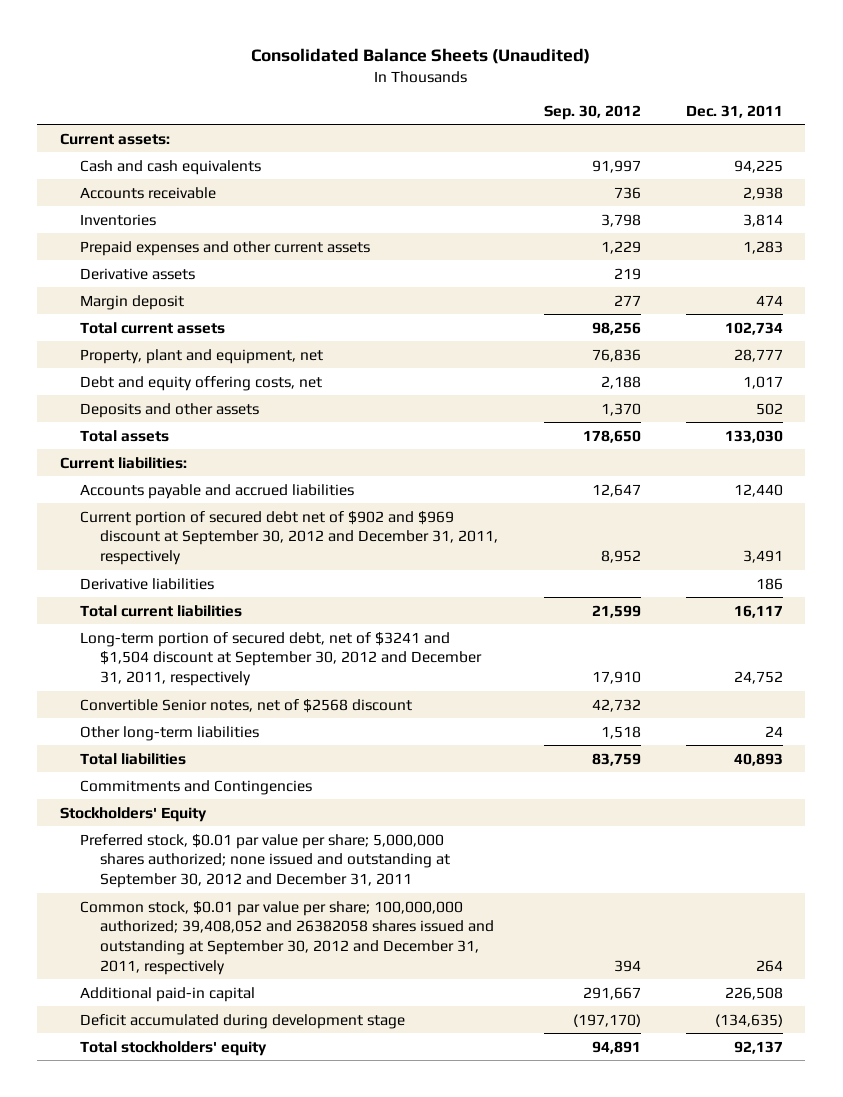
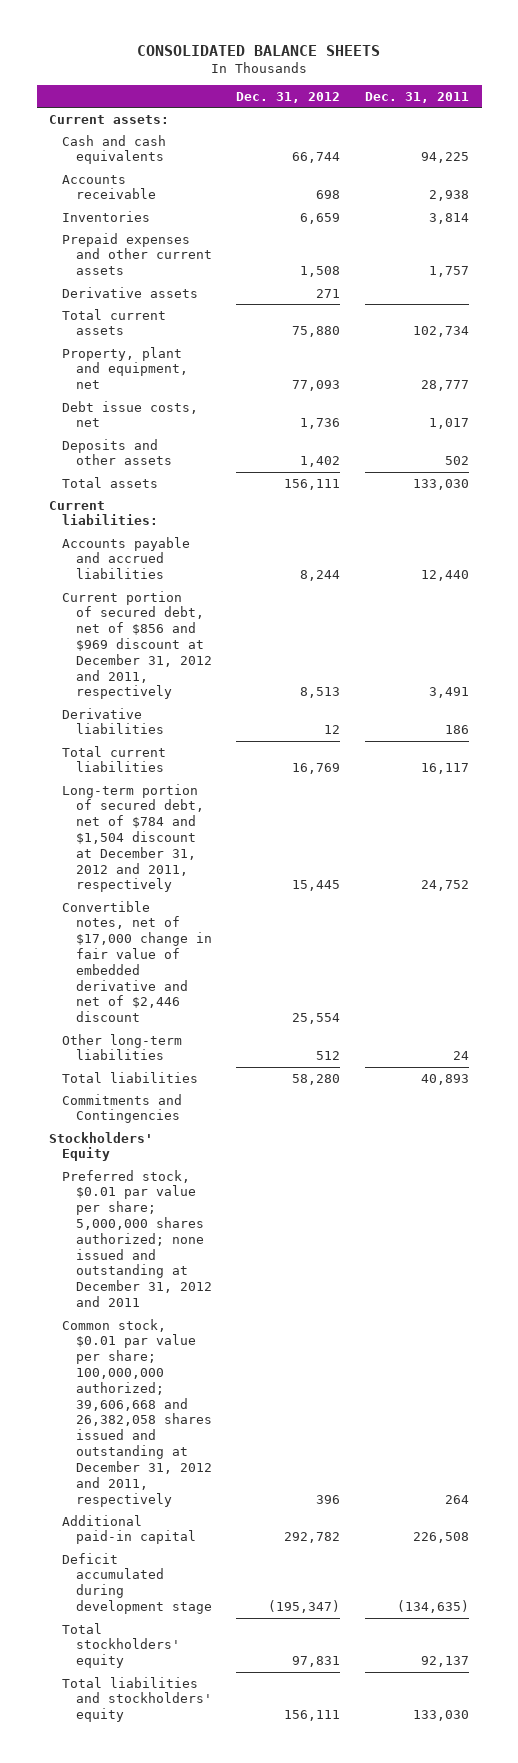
[251,48,591,65] Consolidated Balance Sheets (Unaudited) -> [137,44,381,56] CONSOLIDATED BALANCE SHEETS
[543,104,641,120] Sep. 30, 2012 -> none
none -> [236,91,341,103] Dec. 31, 2012
[742,240,783,254] 1,283 -> [429,266,470,278] 1,757
[80,294,185,310] Margin deposit -> none
[80,375,323,391] Debt and equity offering costs, net -> [62,400,199,428] Debt issue costs, net
[80,510,499,566] Current portion of secured debt net of $902 and $969 discount at September 30, 2012 and December 31, 2011, respectively -> [62,590,212,700] Current portion of secured debt, net of $856 and $969 discount at December 31, 2012 and 2011, respectively
[80,631,483,687] Long-term portion of secured debt, net of $3241 and $1,504 discount at September 30, 2012 and December 31, 2011, respectively -> [62,783,204,893] Long-term portion of secured debt, net of $784 and $1,504 discount at December 31, 2012 and 2011, respectively
[80,698,413,713] Convertible Senior notes, net of $2568 discount -> [62,900,212,1023] Convertible notes, net of $17,000 change in fair value of embedded derivative and net of $2,446 discount
[80,833,451,889] Preferred stock, $0.01 par value per share; 5,000,000 shares authorized; none issued and outstanding at September 30, 2012 and December 31, 2011 -> [62,1169,212,1308] Preferred stock, $0.01 par value per share; 5,000,000 shares authorized; none issued and outstanding at December 31, 2012 and 2011
[80,900,495,975] Common stock, $0.01 par value per share; 100,000,000 authorized; 39,408,052 and 26382058 shares issued and outstanding at September 30, 2012 and December 31, 2011, respectively -> [62,1318,212,1507] Common stock, $0.01 par value per share; 100,000,000 authorized; 39,606,668 and 26,382,058 shares issued and outstanding at December 31, 2012 and 2011, respectively
none -> [62,1676,212,1723] Total liabilities and stockholders' equity

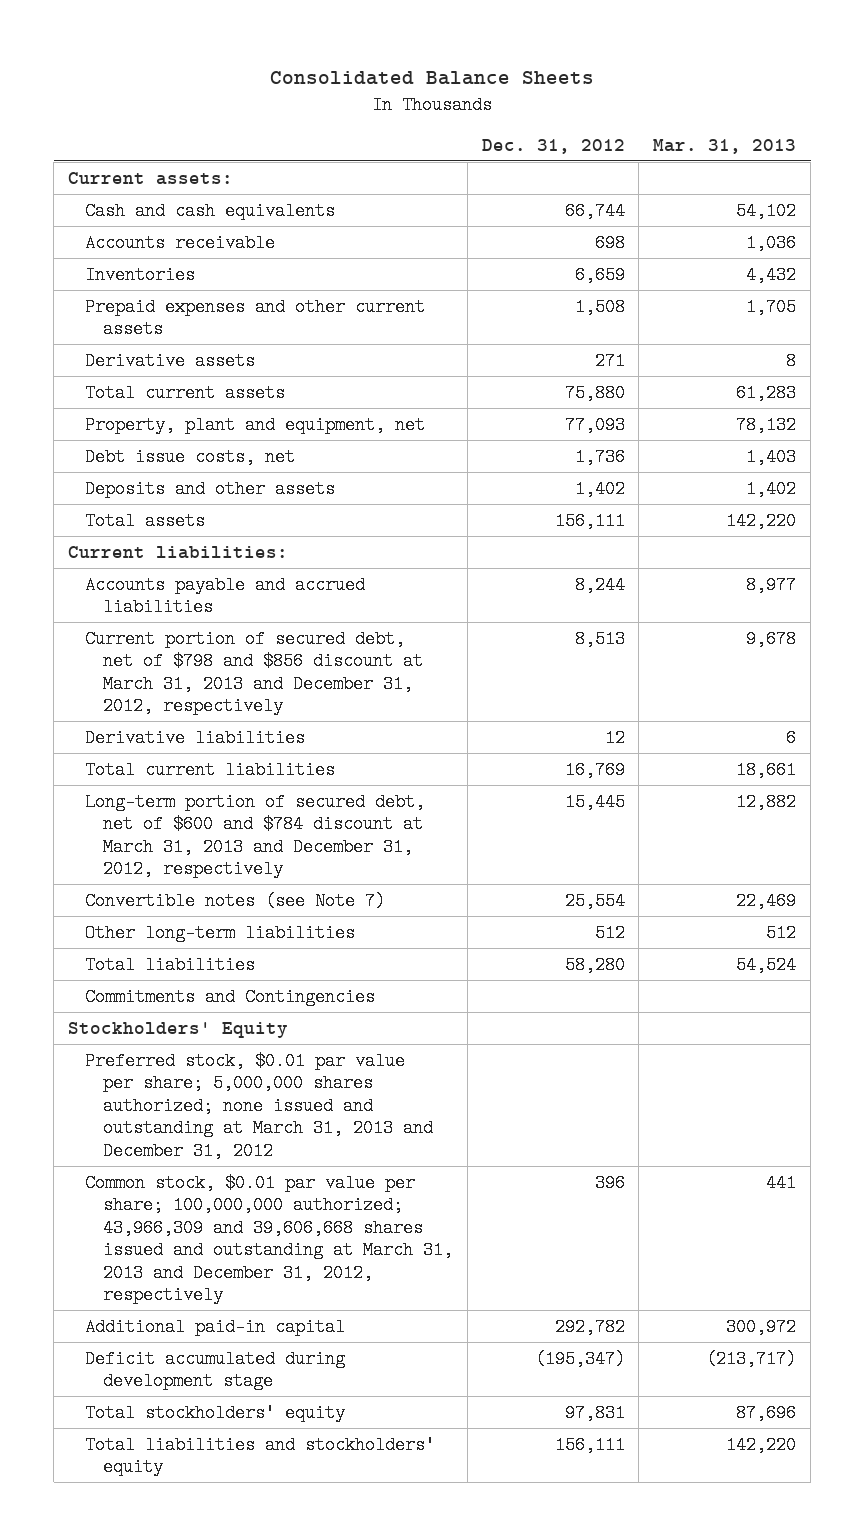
[137,44,381,56] CONSOLIDATED BALANCE SHEETS -> [270,70,595,85] Consolidated Balance Sheets
[365,91,470,103] Dec. 31, 2011 -> none
none -> [653,138,797,154] Mar. 31, 2013
[62,590,212,700] Current portion of secured debt, net of $856 and $969 discount at December 31, 2012 and 2011, respectively -> [85,629,423,716] Current portion of secured debt, net of $798 and $856 discount at March 31, 2013 and December 31, 2012, respectively
[62,783,204,893] Long-term portion of secured debt, net of $784 and $1,504 discount at December 31, 2012 and 2011, respectively -> [85,792,426,879] Long-term portion of secured debt, net of $600 and $784 discount at March 31, 2013 and December 31, 2012, respectively
[62,900,212,1023] Convertible notes, net of $17,000 change in fair value of embedded derivative and net of $2,446 discount -> [85,891,386,910] Convertible notes (see Note 7)
[62,1169,212,1308] Preferred stock, $0.01 par value per share; 5,000,000 shares authorized; none issued and outstanding at December 31, 2012 and 2011 -> [85,1051,433,1160] Preferred stock, $0.01 par value per share; 5,000,000 shares authorized; none issued and outstanding at March 31, 2013 and December 31, 2012
[62,1318,212,1507] Common stock, $0.01 par value per share; 100,000,000 authorized; 39,606,668 and 26,382,058 shares issued and outstanding at December 31, 2012 and 2011, respectively -> [85,1173,453,1305] Common stock, $0.01 par value per share; 100,000,000 authorized; 43,966,309 and 39,606,668 shares issued and outstanding at March 31, 2013 and December 31, 2012, respectively

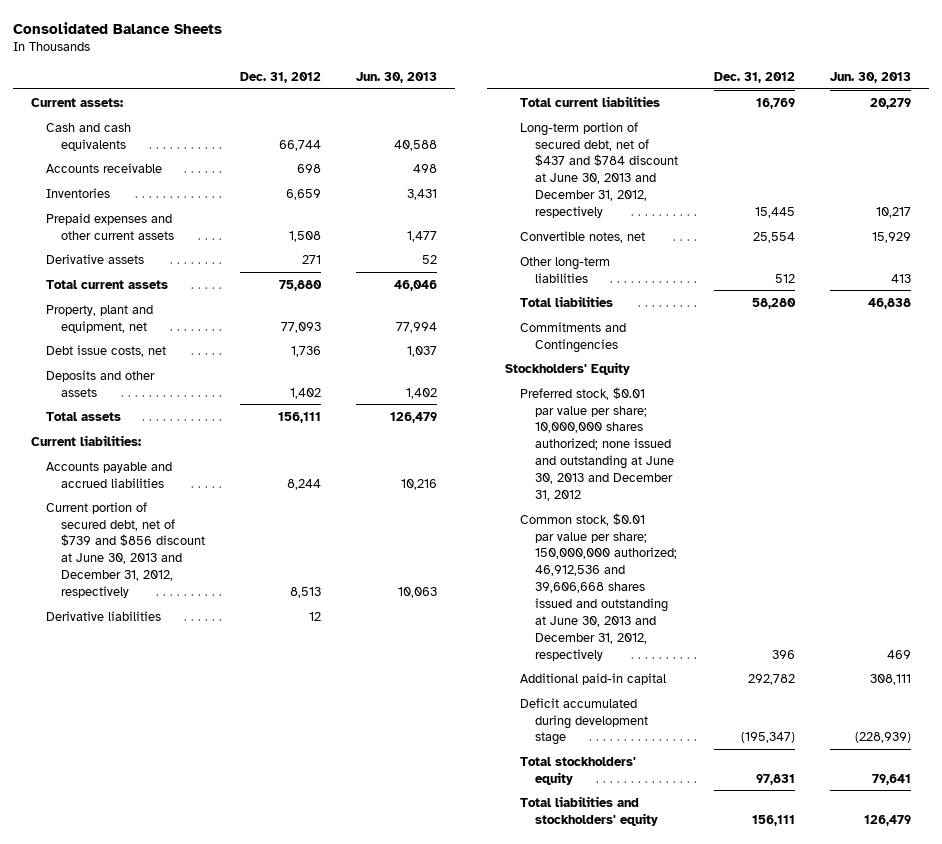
[653,138,797,154] Mar. 31, 2013 -> none
none -> [356,72,438,84] Jun. 30, 2013
[85,629,423,716] Current portion of secured debt, net of $798 and $856 discount at March 31, 2013 and December 31, 2012, respectively -> [45,501,205,599] Current portion of secured debt, net of $739 and $856 discount at June 30, 2013 and December 31, 2012, respectively
[85,792,426,879] Long-term portion of secured debt, net of $600 and $784 discount at March 31, 2013 and December 31, 2012, respectively -> [520,121,679,219] Long-term portion of secured debt, net of $437 and $784 discount at June 30, 2013 and December 31, 2012, respectively
[85,891,386,910] Convertible notes (see Note 7) -> [520,230,646,243] Convertible notes, net
[85,1051,433,1160] Preferred stock, $0.01 par value per share; 5,000,000 shares authorized; none issued and outstanding at March 31, 2013 and December 31, 2012 -> [520,386,675,501] Preferred stock, $0.01 par value per share; 10,000,000 shares authorized; none issued and outstanding at June 30, 2013 and December 31, 2012
[85,1173,453,1305] Common stock, $0.01 par value per share; 100,000,000 authorized; 43,966,309 and 39,606,668 shares issued and outstanding at March 31, 2013 and December 31, 2012, respectively -> [520,512,678,661] Common stock, $0.01 par value per share; 150,000,000 authorized; 46,912,536 and 39,606,668 shares issued and outstanding at June 30, 2013 and December 31, 2012, respectively

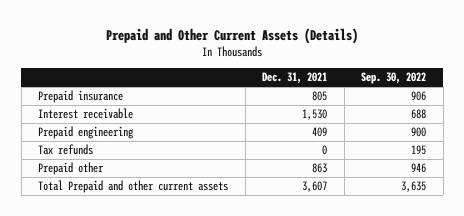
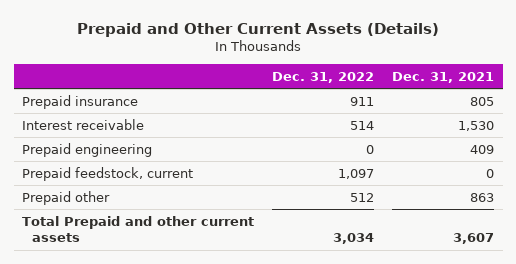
[361,72,427,85] Sep. 30, 2022 -> none
none -> [272,71,375,83] Dec. 31, 2022
[38,144,94,156] Tax refunds -> none
none -> [22,166,194,181] Prepaid feedstock, current

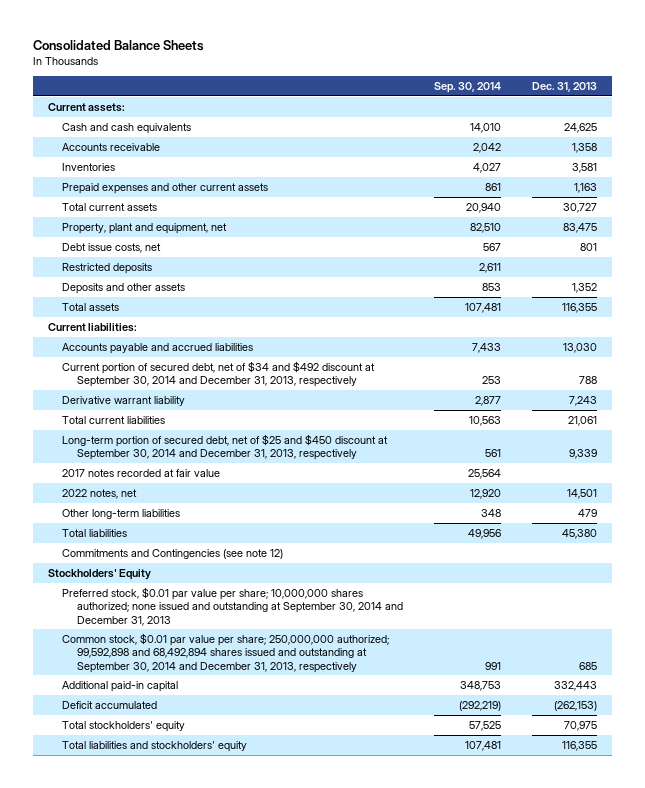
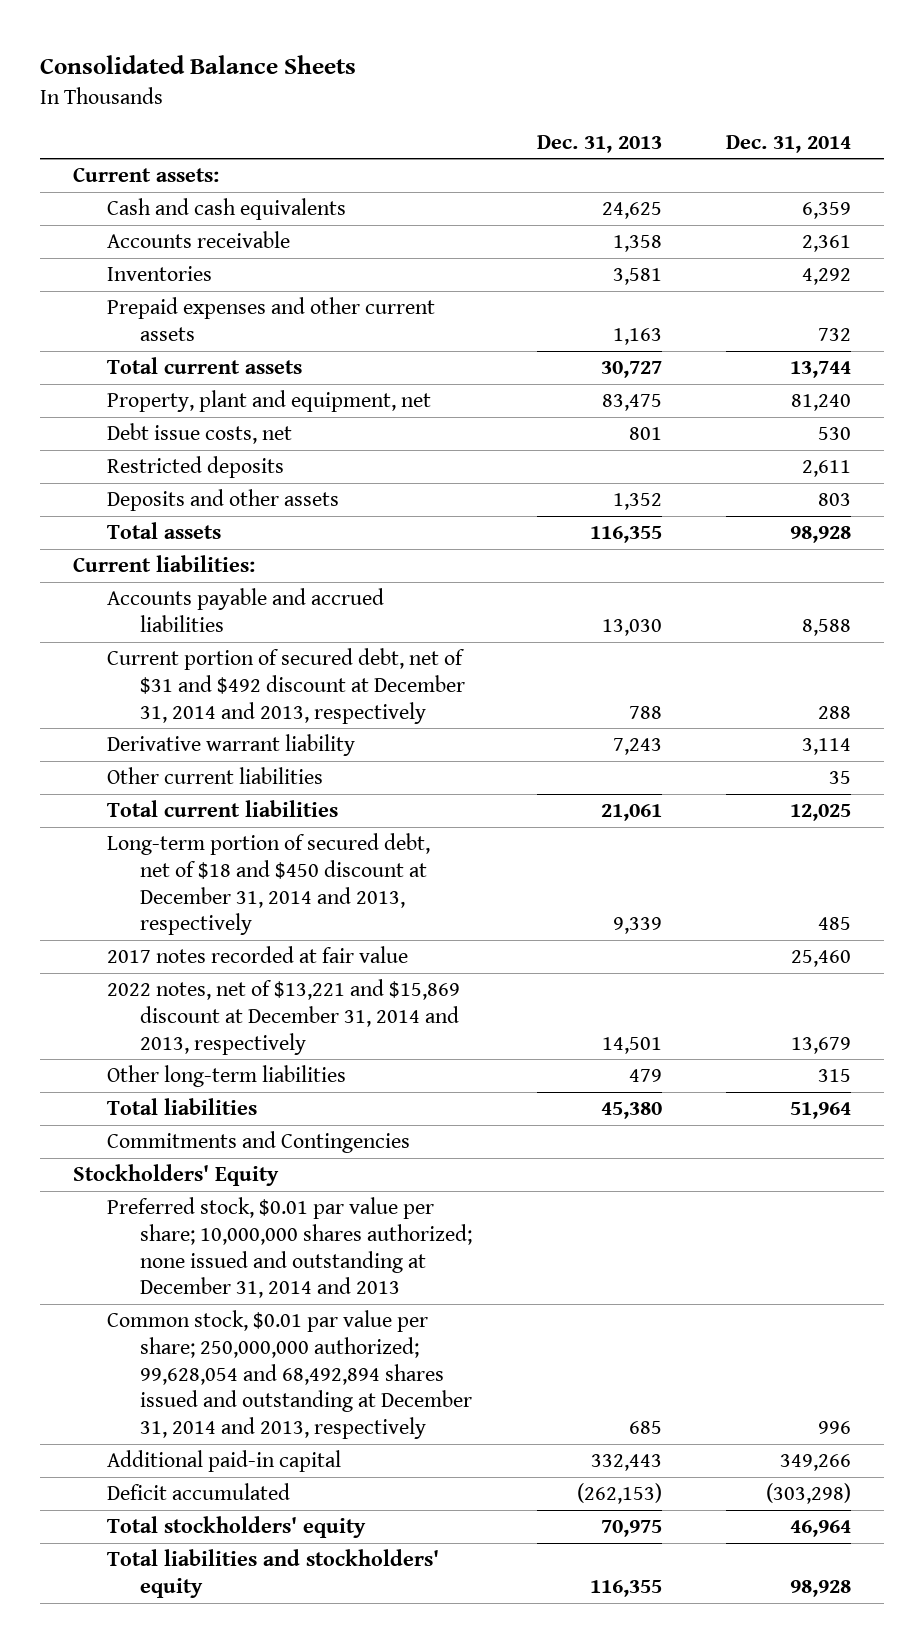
[433,82,501,94] Sep. 30, 2014 -> none
none -> [726,134,852,153] Dec. 31, 2014
[62,360,376,388] Current portion of secured debt, net of $34 and $492 discount at September 30, 2014 and December 31, 2013, respectively -> [106,648,466,724] Current portion of secured debt, net of $31 and $492 discount at December 31, 2014 and 2013, respectively
none -> [106,767,323,785] Other current liabilities
[62,433,389,461] Long-term portion of secured debt, net of $25 and $450 discount at September 30, 2014 and December 31, 2013, respectively -> [106,833,430,936] Long-term portion of secured debt, net of $18 and $450 discount at December 31, 2014 and 2013, respectively
[62,488,138,499] 2022 notes, net -> [106,979,460,1055] 2022 notes, net of $13,221 and $15,869 discount at December 31, 2014 and 2013, respectively
[62,548,284,559] Commitments and Contingencies (see note 12) -> [106,1131,410,1154] Commitments and Contingencies
[62,586,404,626] Preferred stock, $0.01 par value per share; 10,000,000 shares authorized; none issued and outstanding at September 30, 2014 and December 31, 2013 -> [106,1197,473,1299] Preferred stock, $0.01 par value per share; 10,000,000 shares authorized; none issued and outstanding at December 31, 2014 and 2013
[62,632,390,673] Common stock, $0.01 par value per share; 250,000,000 authorized; 99,592,898 and 68,492,894 shares issued and outstanding at September 30, 2014 and December 31, 2013, respectively -> [106,1310,473,1440] Common stock, $0.01 par value per share; 250,000,000 authorized; 99,628,054 and 68,492,894 shares issued and outstanding at December 31, 2014 and 2013, respectively

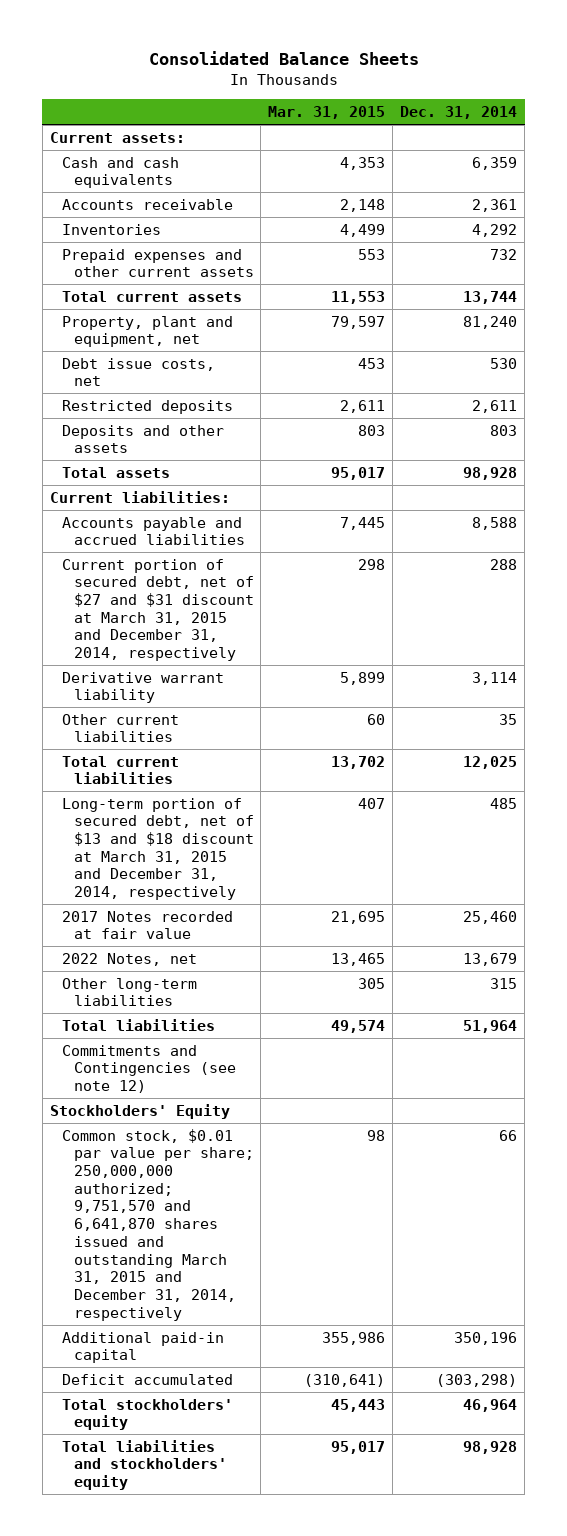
[536,134,662,153] Dec. 31, 2013 -> none
none -> [268,106,386,120] Mar. 31, 2015
[106,648,466,724] Current portion of secured debt, net of $31 and $492 discount at December 31, 2014 and 2013, respectively -> [61,558,254,662] Current portion of secured debt, net of $27 and $31 discount at March 31, 2015 and December 31, 2014, respectively
[106,833,430,936] Long-term portion of secured debt, net of $18 and $450 discount at December 31, 2014 and 2013, respectively -> [61,797,254,901] Long-term portion of secured debt, net of $13 and $18 discount at March 31, 2015 and December 31, 2014, respectively
[106,946,408,964] 2017 notes recorded at fair value -> [61,910,233,940] 2017 Notes recorded at fair value
[106,979,460,1055] 2022 notes, net of $13,221 and $15,869 discount at December 31, 2014 and 2013, respectively -> [61,952,197,966] 2022 Notes, net
[106,1131,410,1154] Commitments and Contingencies -> [61,1044,236,1094] Commitments and Contingencies (see note 12)
[106,1197,473,1299] Preferred stock, $0.01 par value per share; 10,000,000 shares authorized; none issued and outstanding at December 31, 2014 and 2013 -> none
[106,1310,473,1440] Common stock, $0.01 par value per share; 250,000,000 authorized; 99,628,054 and 68,492,894 shares issued and outstanding at December 31, 2014 and 2013, respectively -> [61,1128,254,1321] Common stock, $0.01 par value per share; 250,000,000 authorized; 9,751,570 and 6,641,870 shares issued and outstanding March 31, 2015 and December 31, 2014, respectively
[818,1421,852,1435] 996 -> [499,1129,518,1141] 66
[780,1454,852,1472] 349,266 -> [454,1331,518,1345] 350,196

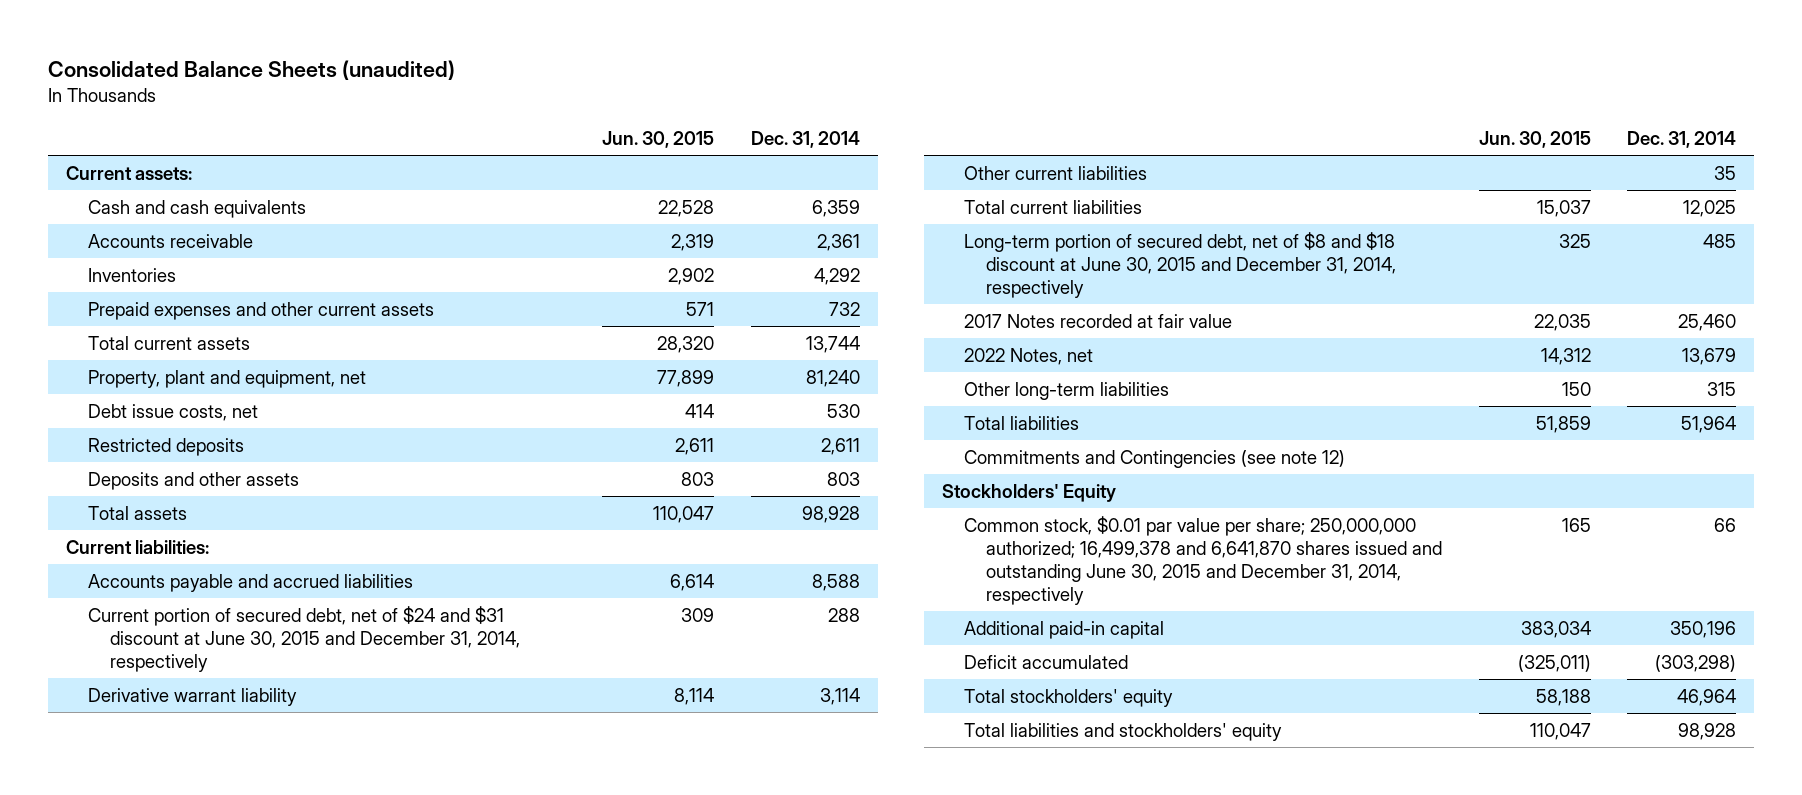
[148,51,419,66] Consolidated Balance Sheets -> [48,59,456,80] Consolidated Balance Sheets (unaudited)
[268,106,386,120] Mar. 31, 2015 -> none
none -> [602,130,715,148] Jun. 30, 2015
[61,558,254,662] Current portion of secured debt, net of $27 and $31 discount at March 31, 2015 and December 31, 2014, respectively -> [88,605,521,672] Current portion of secured debt, net of $24 and $31 discount at June 30, 2015 and December 31, 2014, respectively
[61,797,254,901] Long-term portion of secured debt, net of $13 and $18 discount at March 31, 2015 and December 31, 2014, respectively -> [964,231,1397,298] Long-term portion of secured debt, net of $8 and $18 discount at June 30, 2015 and December 31, 2014, respectively
[61,1128,254,1321] Common stock, $0.01 par value per share; 250,000,000 authorized; 9,751,570 and 6,641,870 shares issued and outstanding March 31, 2015 and December 31, 2014, respectively -> [964,515,1443,605] Common stock, $0.01 par value per share; 250,000,000 authorized; 16,499,378 and 6,641,870 shares issued and outstanding June 30, 2015 and December 31, 2014, respectively

